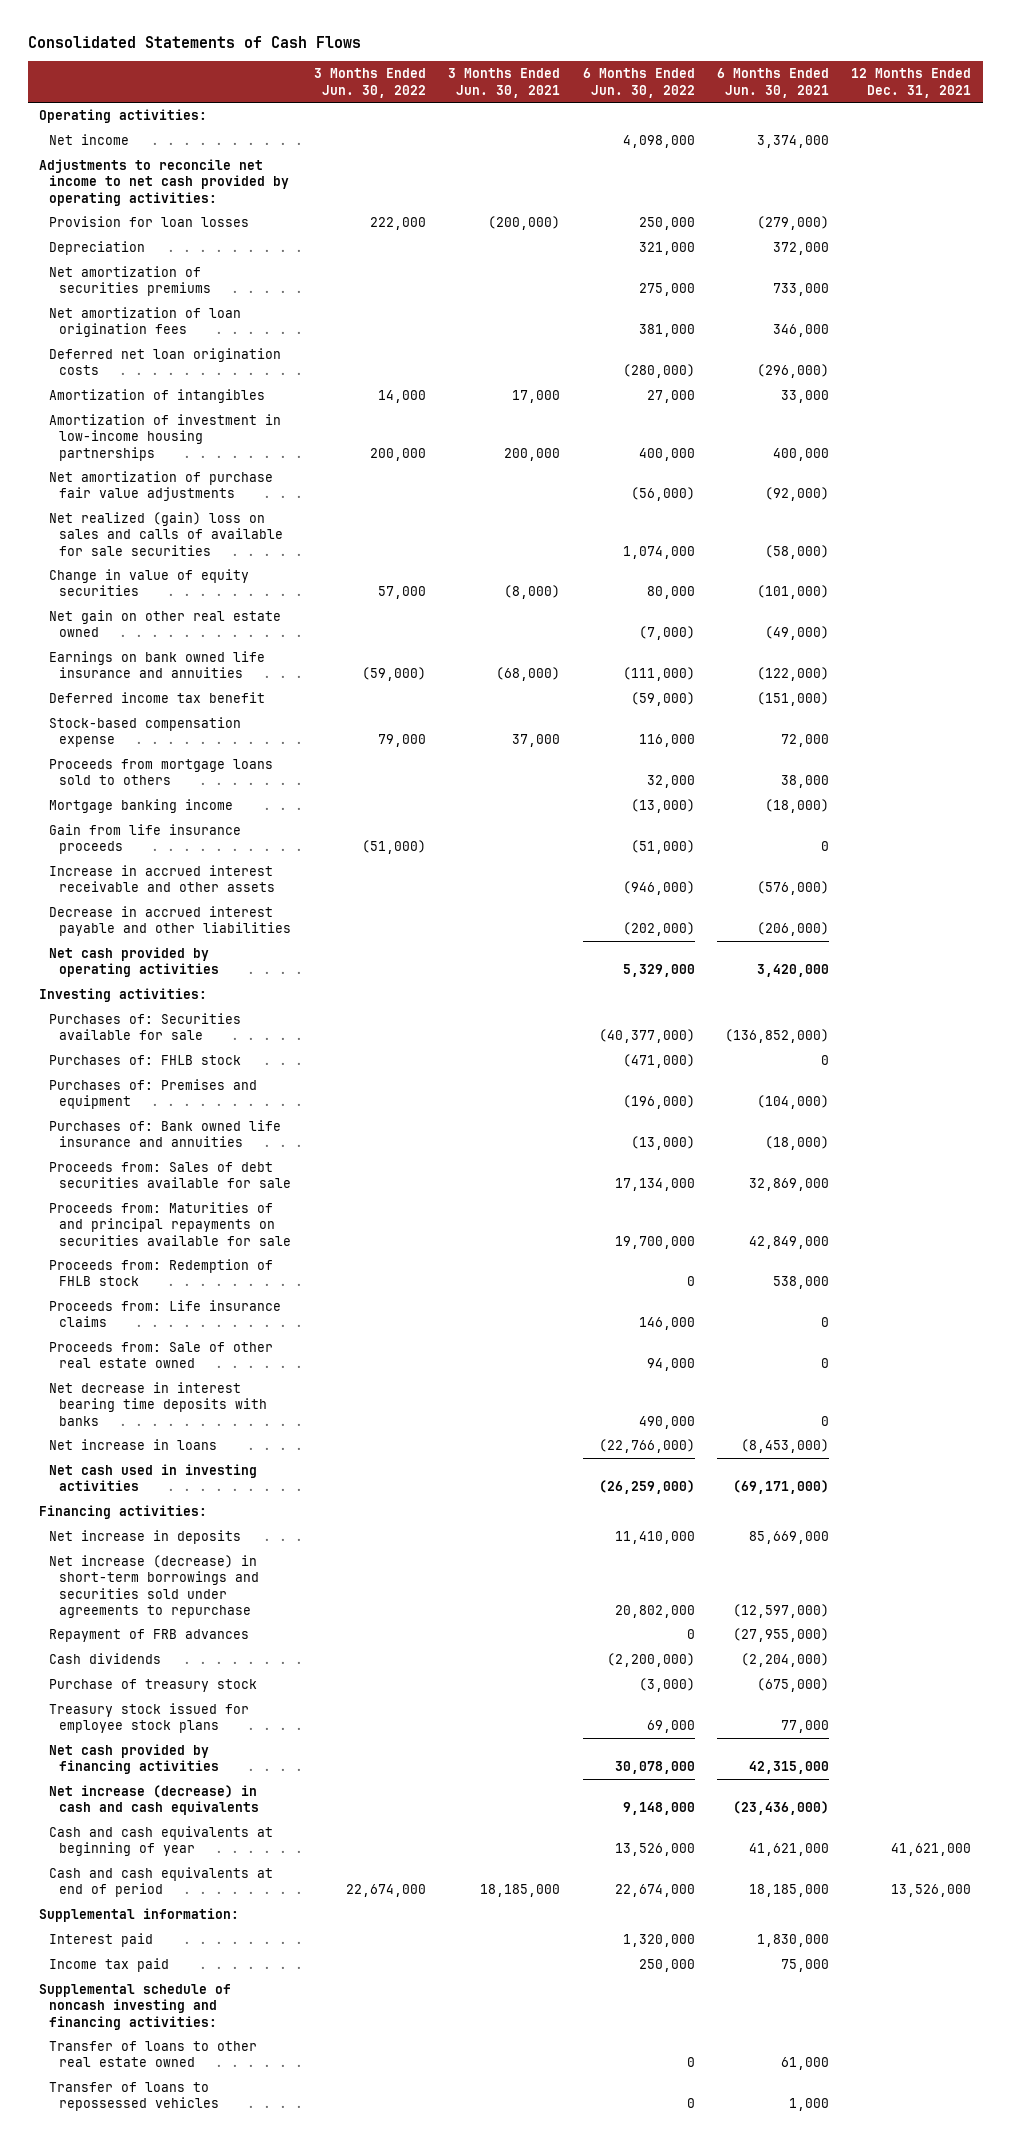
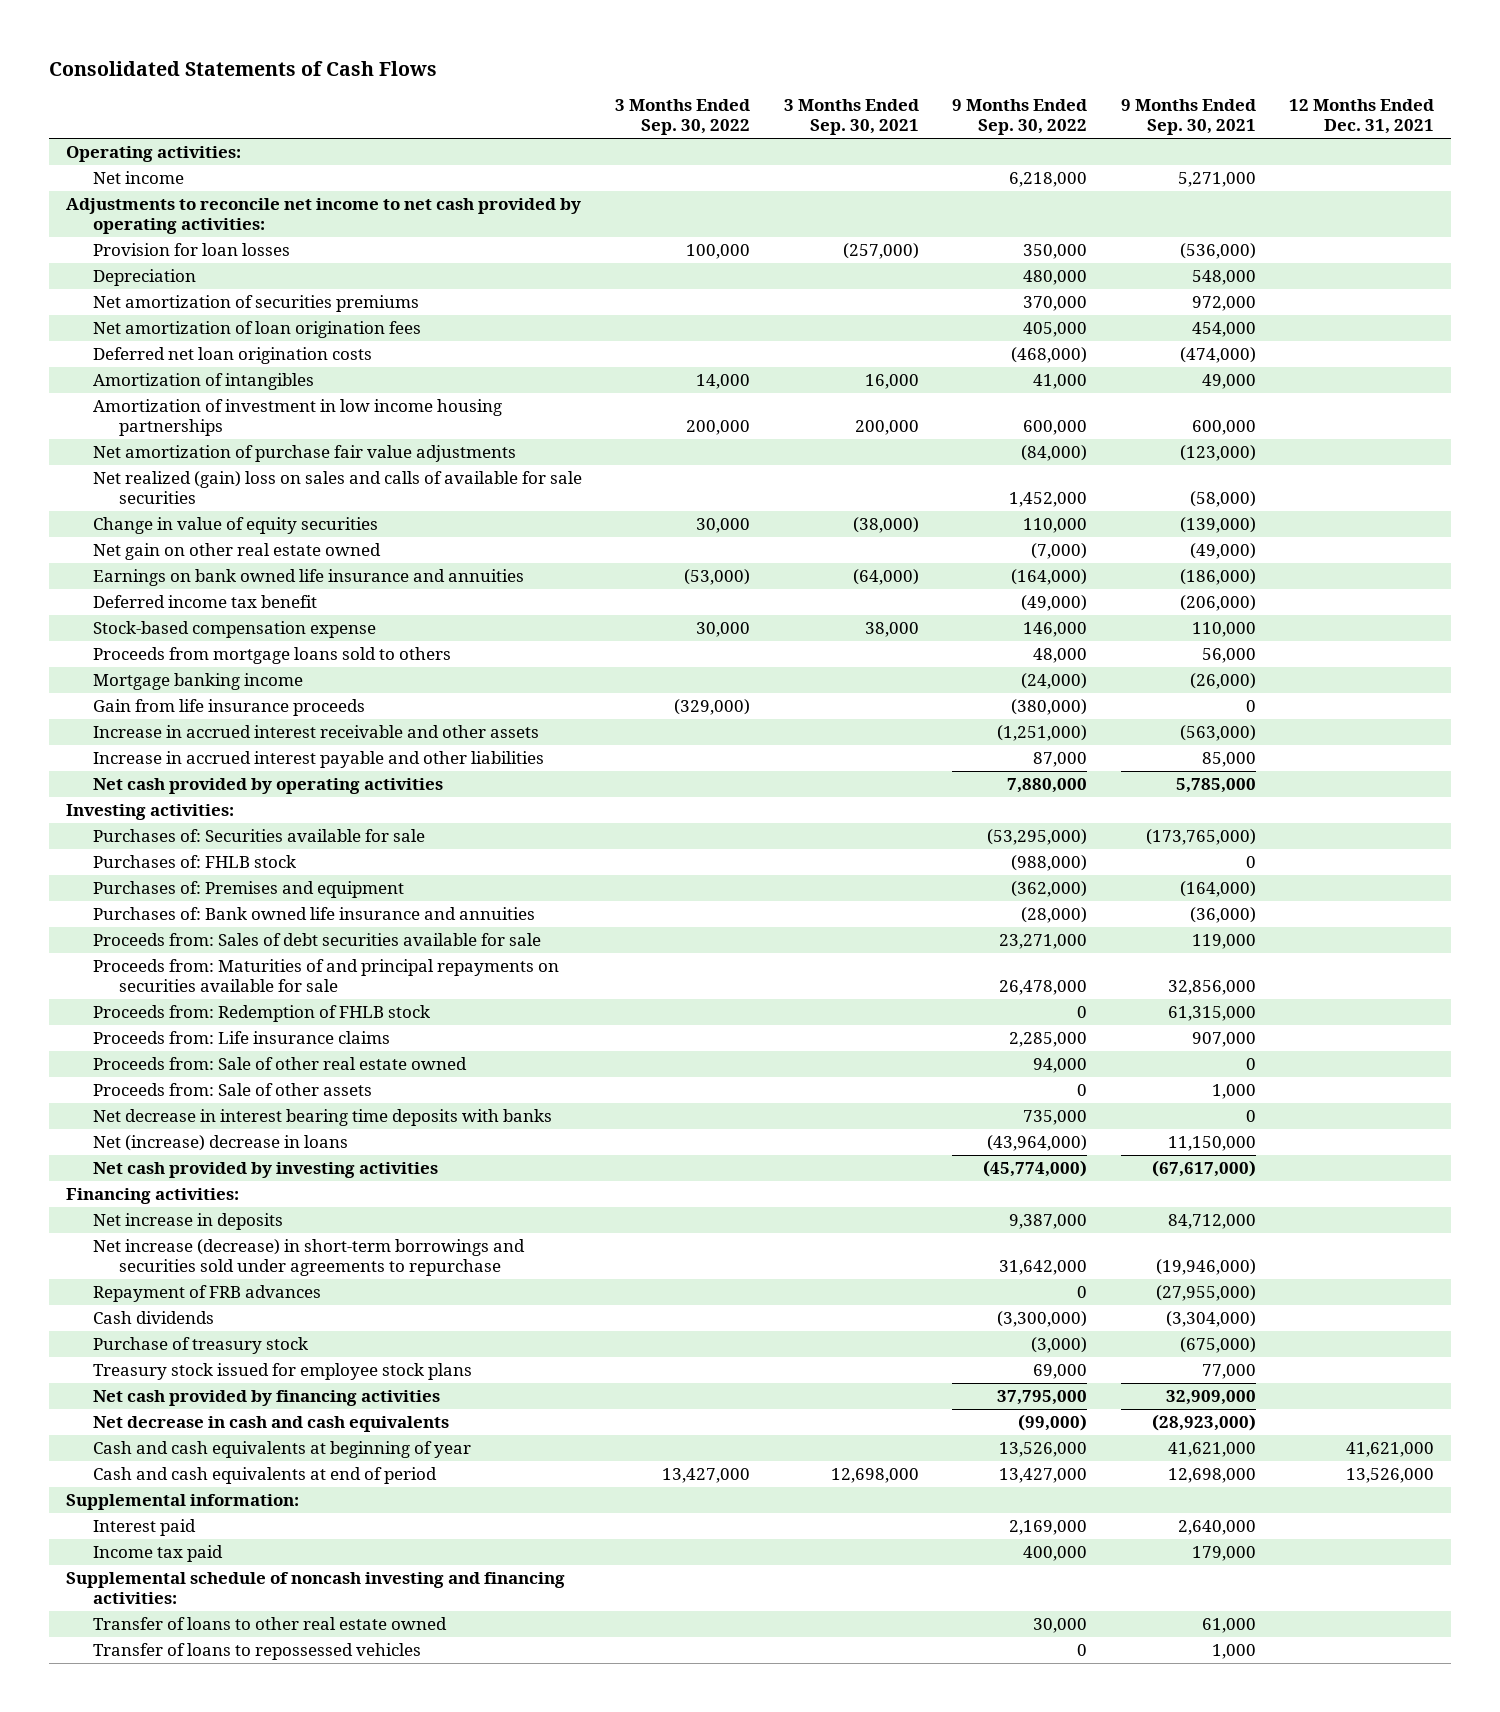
[313,68,426,98] 3 Months Ended Jun. 30, 2022 -> none
[448,68,561,98] 3 Months Ended Jun. 30, 2021 -> none
[582,68,695,98] 6 Months Ended Jun. 30, 2022 -> none
[717,68,830,98] 6 Months Ended Jun. 30, 2021 -> none
none -> [615,99,751,136] 3 Months Ended Sep. 30, 2022
none -> [783,99,919,136] 3 Months Ended Sep. 30, 2021
none -> [952,99,1088,136] 9 Months Ended Sep. 30, 2022
none -> [1120,99,1256,136] 9 Months Ended Sep. 30, 2021
[49,414,282,461] Amortization of investment in low-income housing partnerships -> [92,399,502,436] Amortization of investment in low income housing partnerships
[49,906,292,937] Decrease in accrued interest payable and other liabilities -> [92,751,544,769] Increase in accrued interest payable and other liabilities
none -> [92,1083,372,1097] Proceeds from: Sale of other assets
[49,1439,218,1451] Net increase in loans -> [92,1135,348,1152] Net (increase) decrease in loans
[49,1464,258,1492] Net cash used in investing activities -> [92,1162,438,1179] Net cash provided by investing activities
[49,1785,260,1816] Net increase (decrease) in cash and cash equivalents -> [92,1416,449,1433] Net decrease in cash and cash equivalents

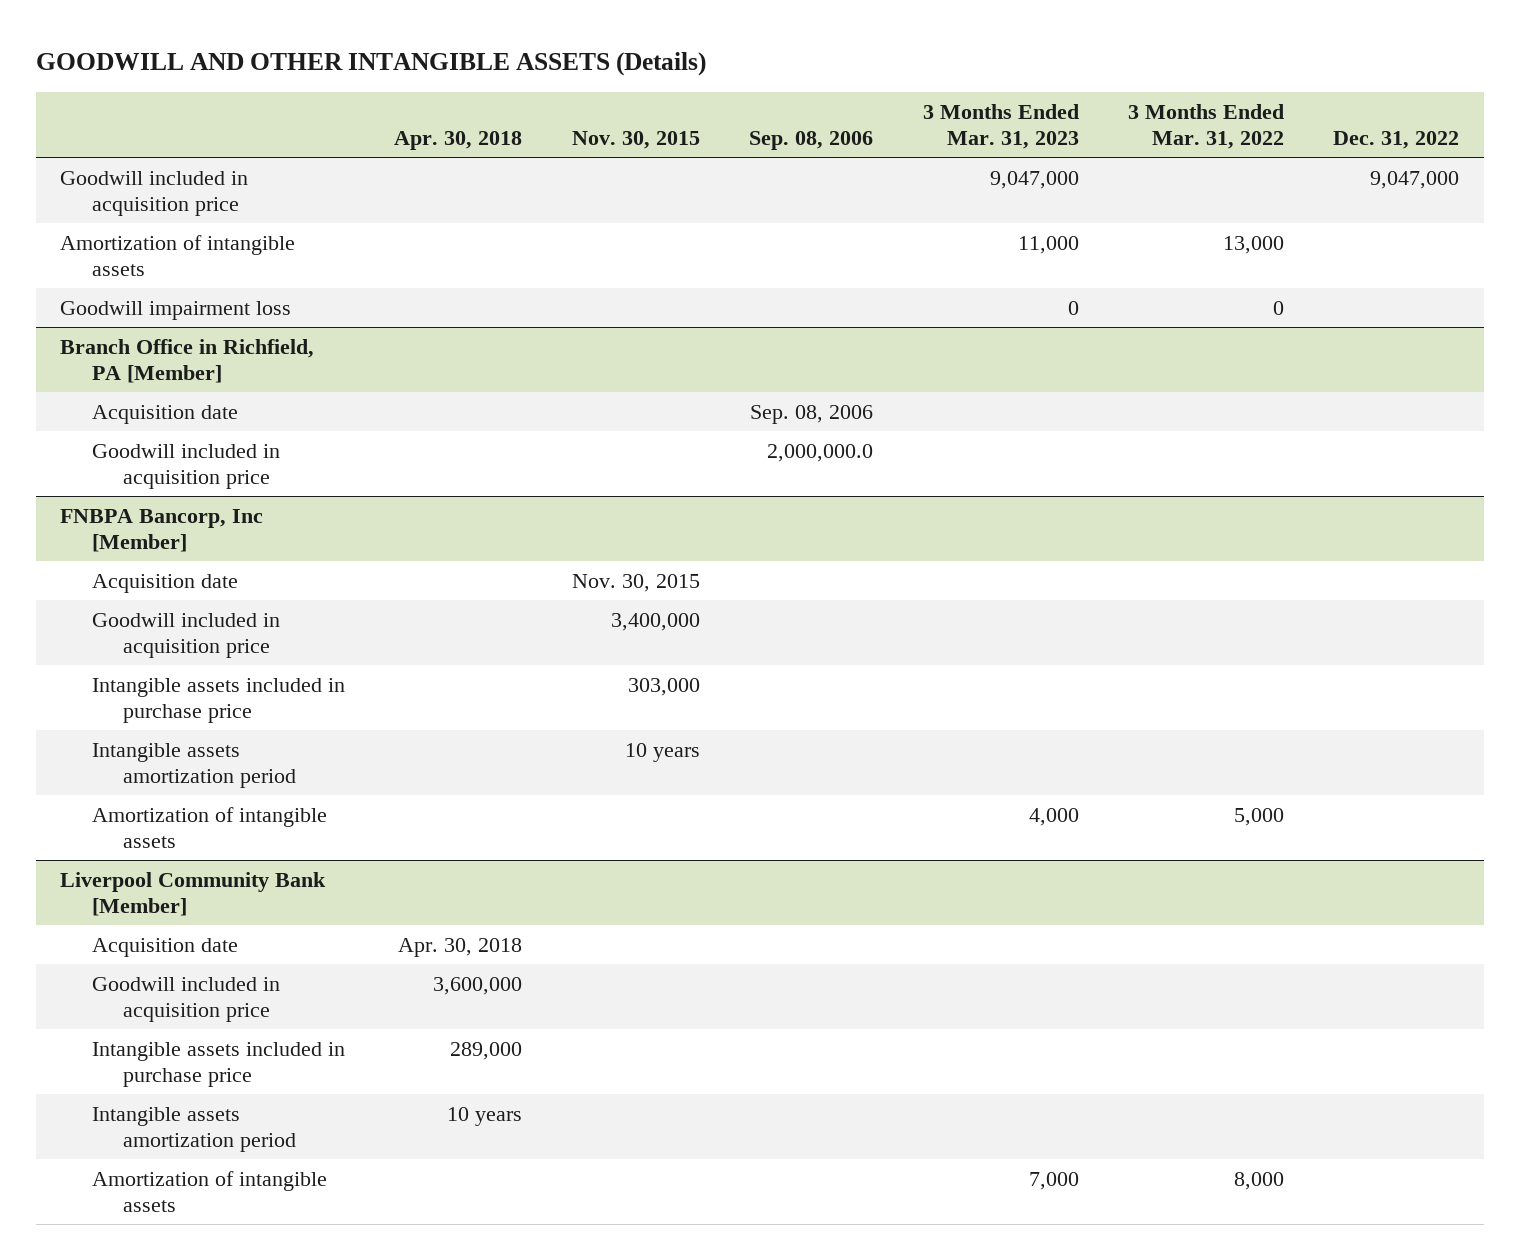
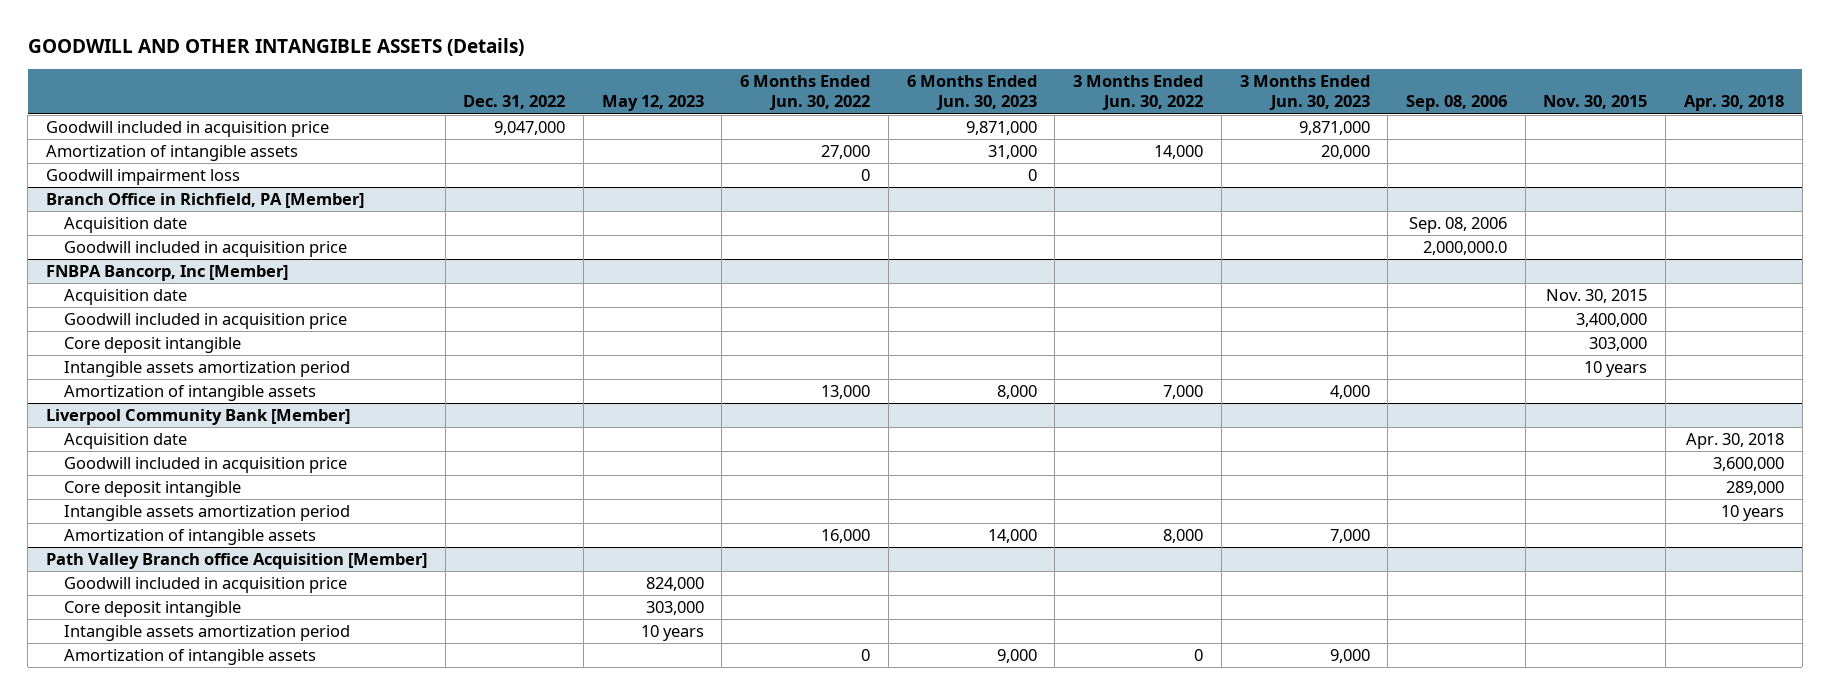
[922,103,1079,149] 3 Months Ended Mar. 31, 2023 -> none
[1127,103,1284,149] 3 Months Ended Mar. 31, 2022 -> none
none -> [601,95,704,112] May 12, 2023
none -> [740,75,871,111] 6 Months Ended Jun. 30, 2022
none -> [906,75,1037,111] 6 Months Ended Jun. 30, 2023
none -> [1073,75,1204,111] 3 Months Ended Jun. 30, 2022
none -> [1239,75,1370,111] 3 Months Ended Jun. 30, 2023
[91,677,345,723] Intangible assets included in purchase price -> [64,336,242,353] Core deposit intangible
[91,1041,345,1087] Intangible assets included in purchase price -> [64,480,242,497] Core deposit intangible
none -> [45,552,427,569] Path Valley Branch office Acquisition [Member]
none -> [64,576,348,593] Goodwill included in acquisition price
none -> [64,600,242,617] Core deposit intangible
none -> [64,624,351,641] Intangible assets amortization period
none -> [64,648,317,665] Amortization of intangible assets

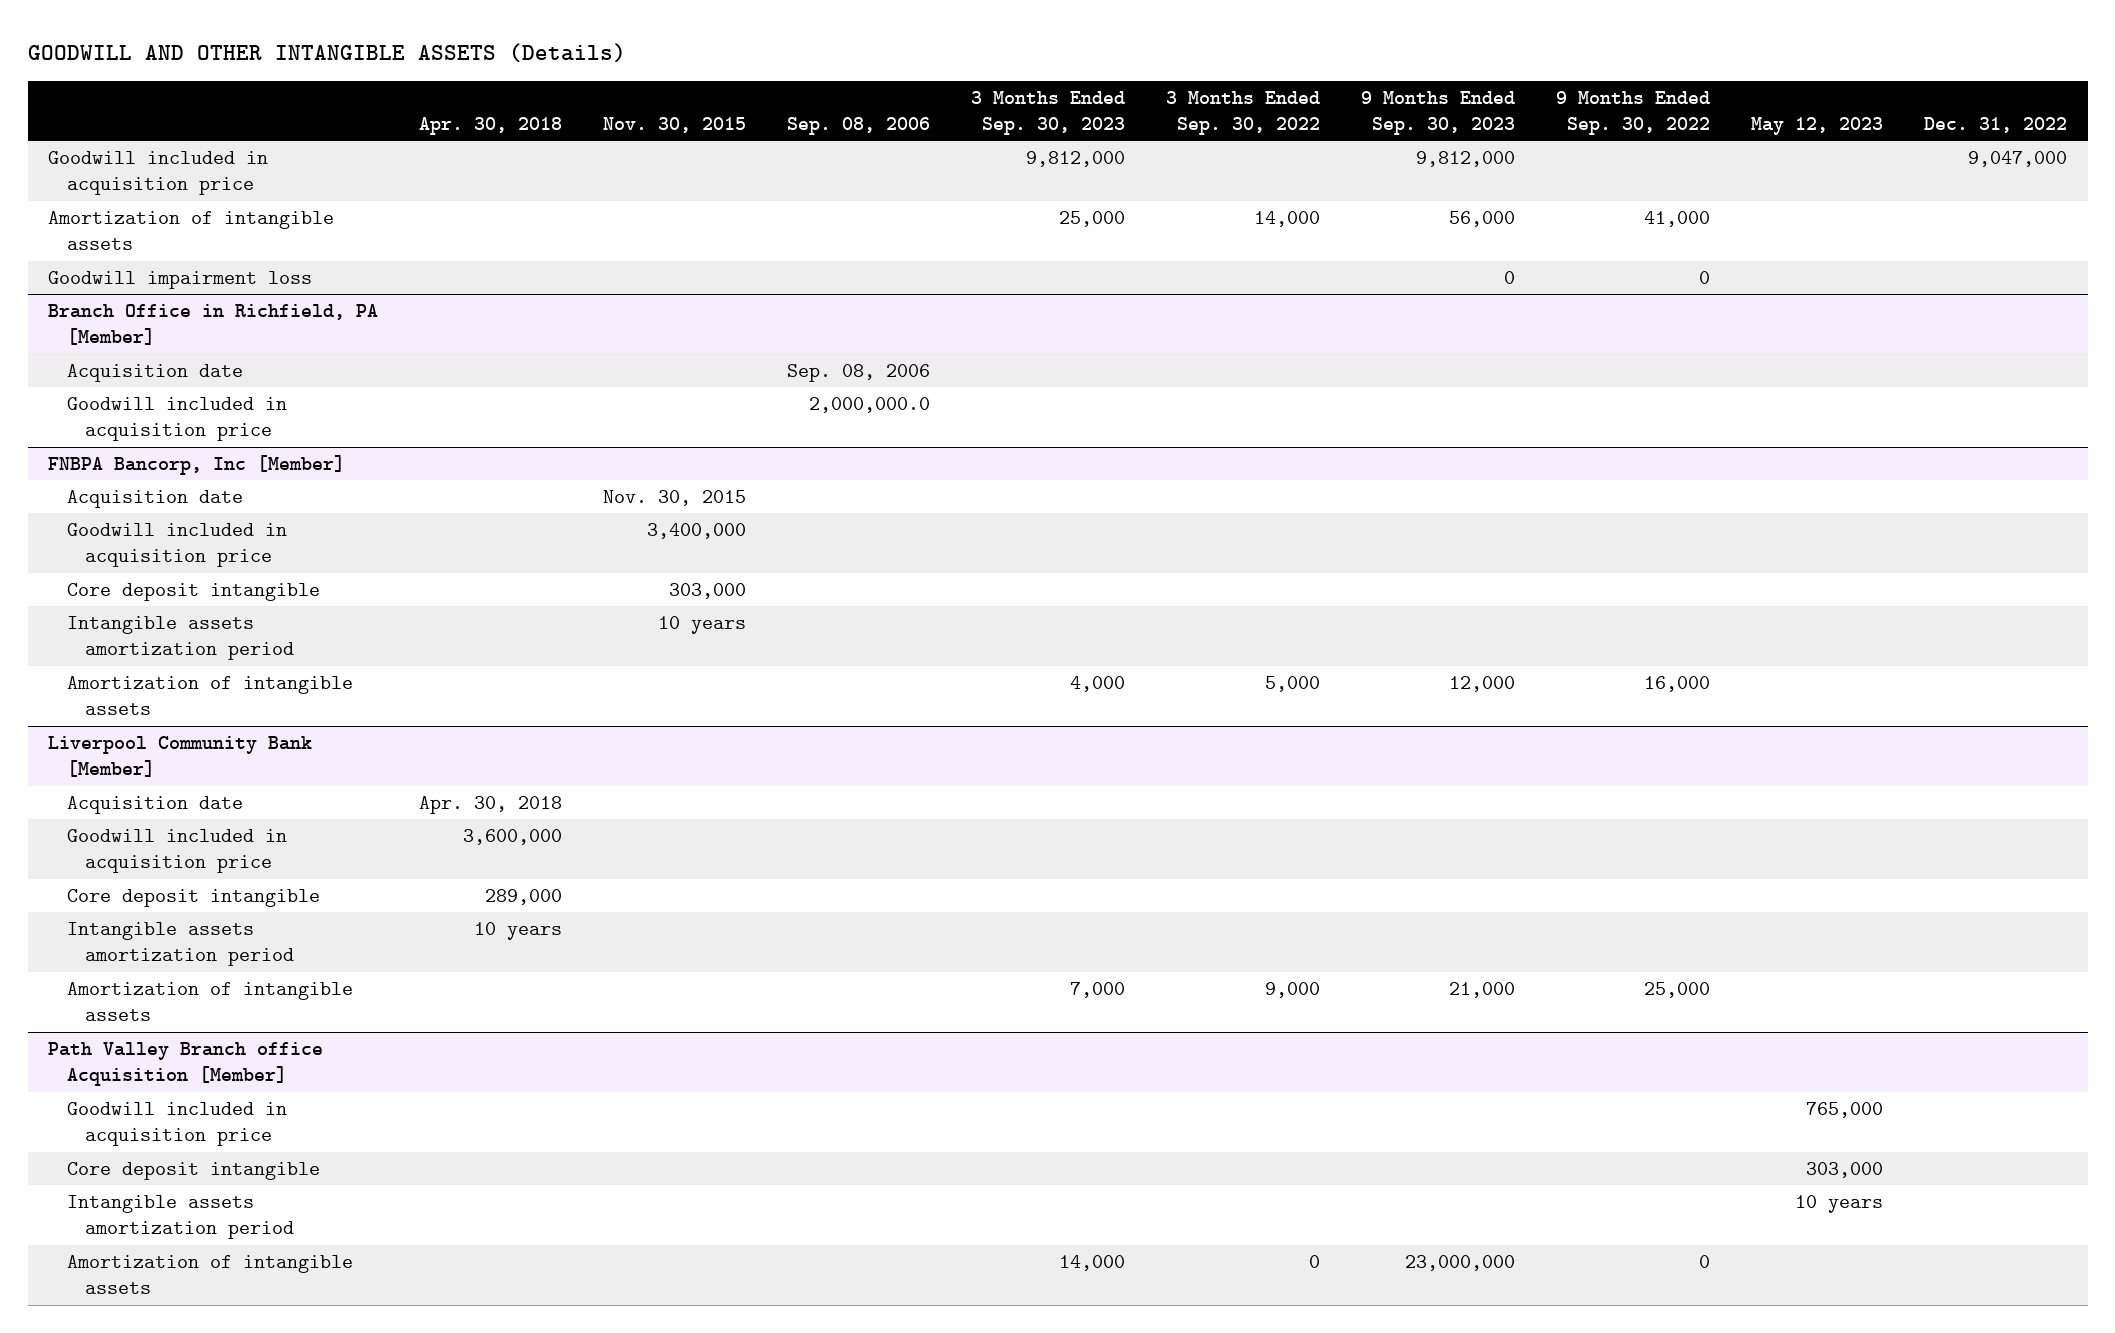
[740,75,871,111] 6 Months Ended Jun. 30, 2022 -> none
[906,75,1037,111] 6 Months Ended Jun. 30, 2023 -> none
[1073,75,1204,111] 3 Months Ended Jun. 30, 2022 -> none
[1239,75,1370,111] 3 Months Ended Jun. 30, 2023 -> none
none -> [971,90,1126,135] 3 Months Ended Sep. 30, 2023
none -> [1166,90,1321,135] 3 Months Ended Sep. 30, 2022
none -> [1361,90,1516,135] 9 Months Ended Sep. 30, 2023
none -> [1556,90,1711,135] 9 Months Ended Sep. 30, 2022
[645,576,704,591] 824,000 -> [1806,1102,1884,1119] 765,000

